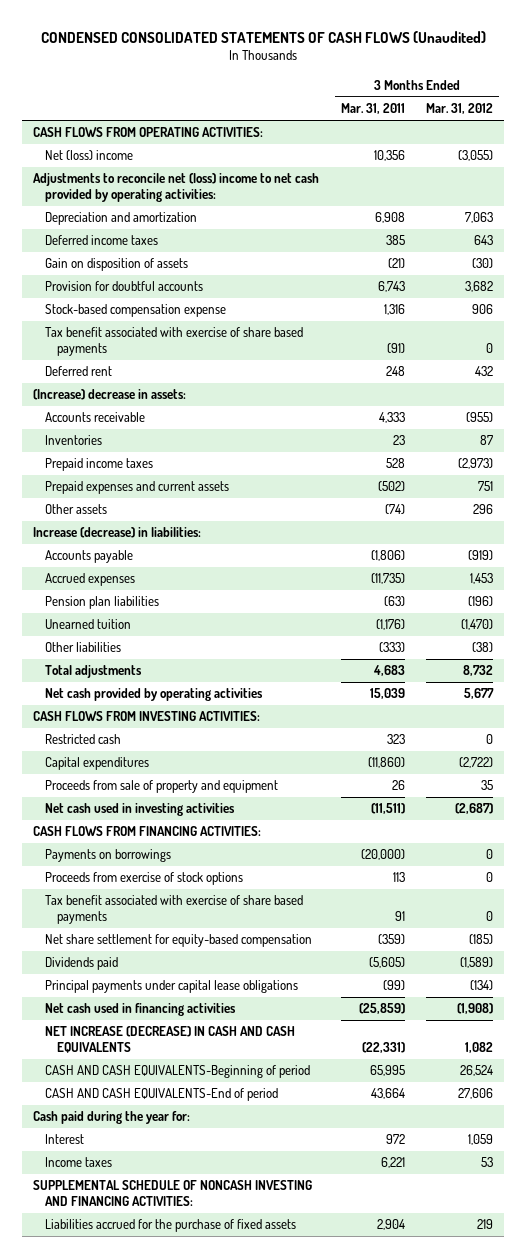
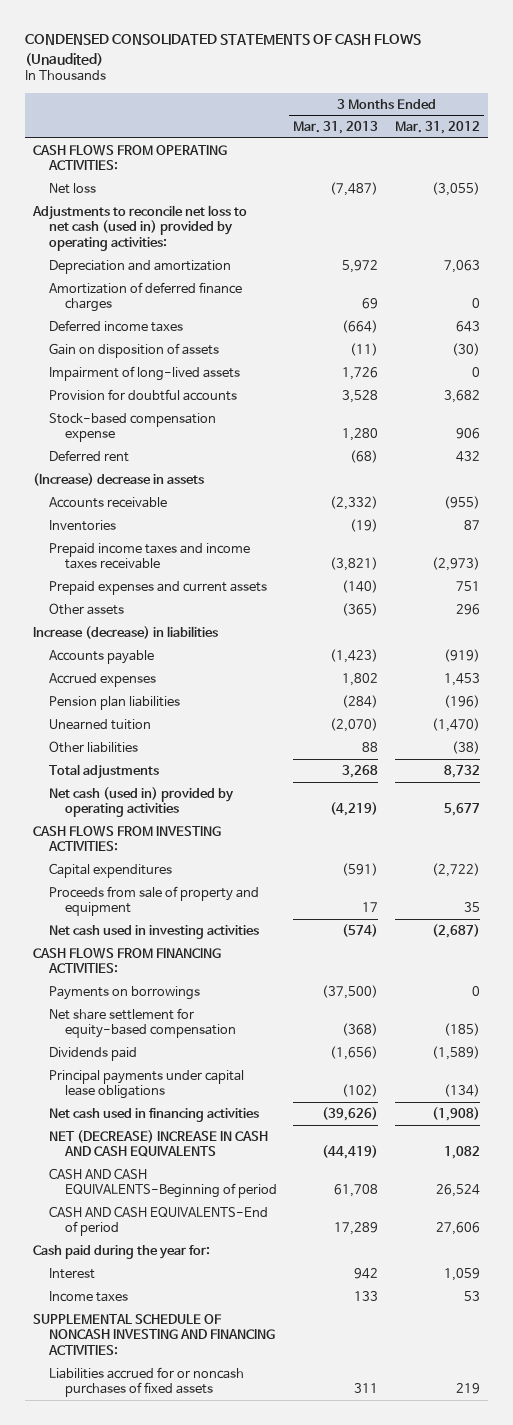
[340,103,405,115] Mar. 31, 2011 -> none
none -> [293,121,379,135] Mar. 31, 2013
[45,150,134,161] Net (loss) income -> [49,182,97,194] Net loss
[33,173,320,203] Adjustments to reconcile net (loss) income to net cash provided by operating activities: -> [32,204,248,251] Adjustments to reconcile net loss to net cash (used in) provided by operating activities:
none -> [49,281,243,313] Amortization of deferred finance charges
none -> [49,365,241,381] Impairment of long-lived assets
[45,327,304,357] Tax benefit associated with exercise of share based payments -> none
[33,389,187,401] (Increase) decrease in assets: -> [33,472,205,486] (Increase) decrease in assets
[45,458,154,472] Prepaid income taxes -> [49,542,251,570] Prepaid income taxes and income taxes receivable
[33,527,202,539] Increase (decrease) in liabilities: -> [33,625,219,639] Increase (decrease) in liabilities
[45,688,264,702] Net cash provided by operating activities -> [49,786,235,818] Net cash (used in) provided by operating activities
[45,734,122,745] Restricted cash -> none
[45,872,244,886] Proceeds from exercise of stock options -> none
[45,895,304,925] Tax benefit associated with exercise of share based payments -> none
[45,1026,296,1054] NET INCREASE (DECREASE) IN CASH AND CASH EQUIVALENTS -> [49,1129,269,1158] NET (DECREASE) INCREASE IN CASH AND CASH EQUIVALENTS
[45,1219,297,1233] Liabilities accrued for the purchase of fixed assets -> [49,1366,245,1398] Liabilities accrued for or noncash purchases of fixed assets

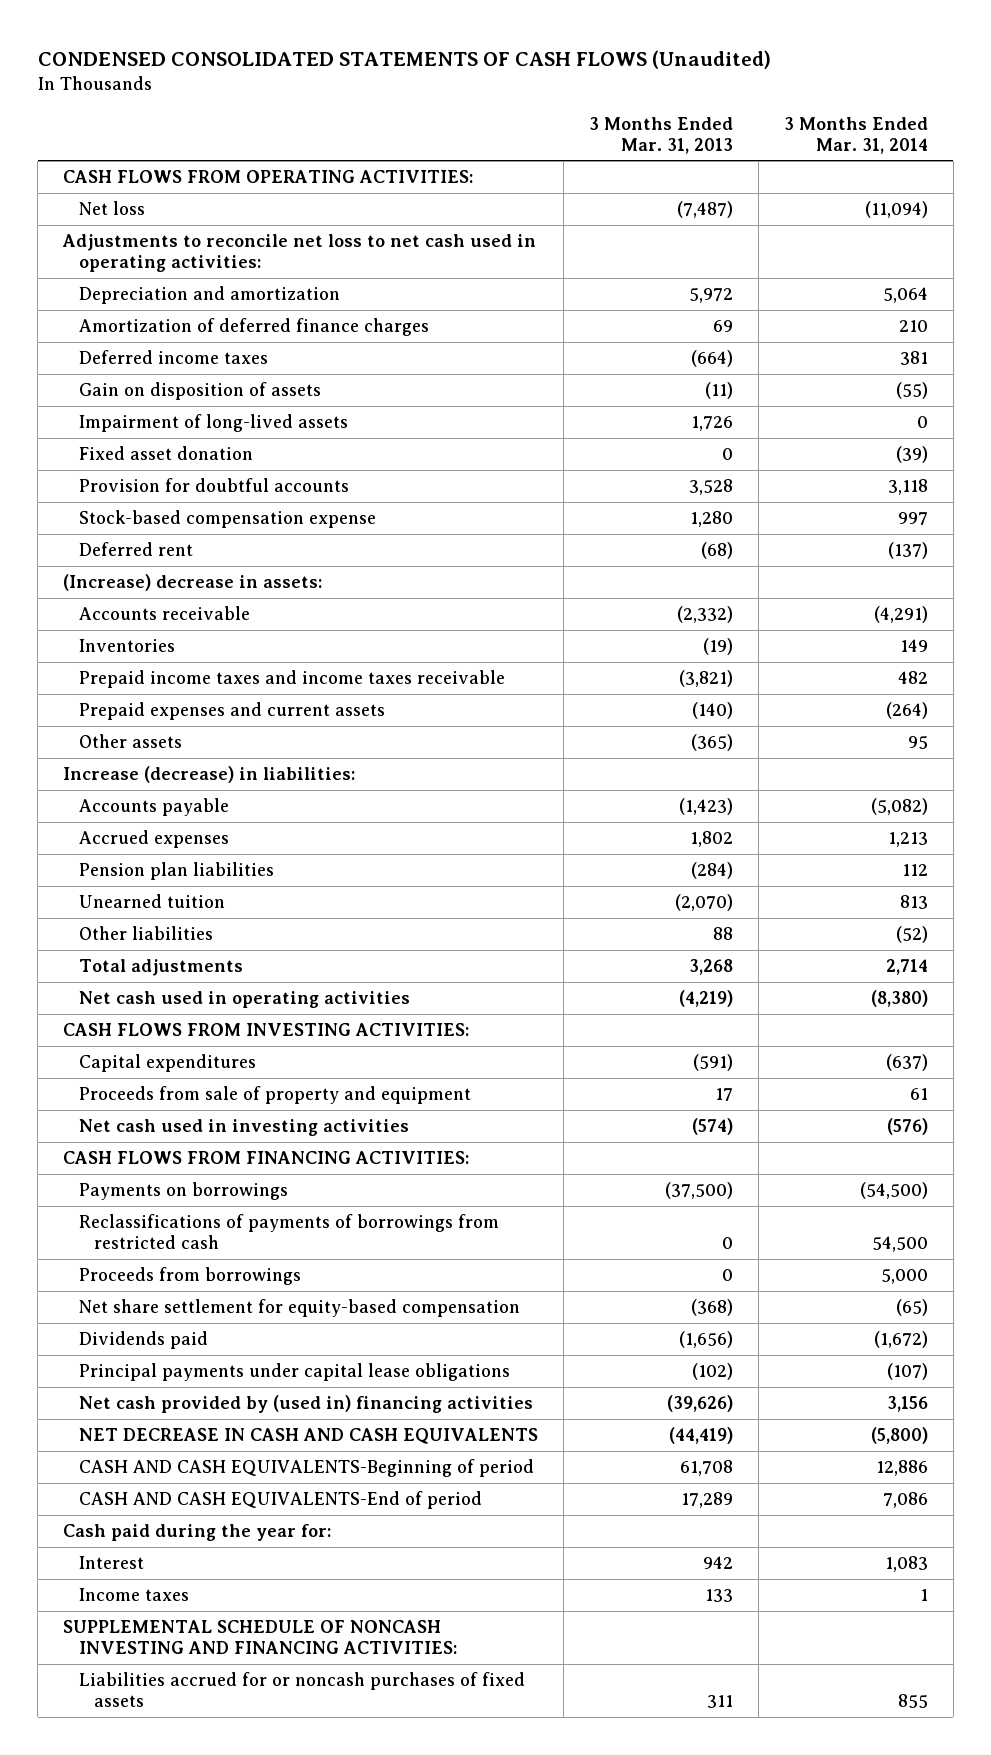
[394,121,480,135] Mar. 31, 2012 -> none
none -> [783,116,928,154] 3 Months Ended Mar. 31, 2014
[32,204,248,251] Adjustments to reconcile net loss to net cash (used in) provided by operating activities: -> [62,234,537,273] Adjustments to reconcile net loss to net cash used in operating activities:
none -> [78,446,253,461] Fixed asset donation
[33,472,205,486] (Increase) decrease in assets -> [63,574,323,592] (Increase) decrease in assets:
[33,625,219,639] Increase (decrease) in liabilities -> [63,766,356,784] Increase (decrease) in liabilities:
[49,786,235,818] Net cash (used in) provided by operating activities -> [78,991,410,1009] Net cash used in operating activities
none -> [78,1214,499,1250] Reclassifications of payments of borrowings from restricted cash
none -> [78,1267,301,1286] Proceeds from borrowings
[49,1107,260,1122] Net cash used in financing activities -> [78,1395,533,1414] Net cash provided by (used in) financing activities
[49,1129,269,1158] NET (DECREASE) INCREASE IN CASH AND CASH EQUIVALENTS -> [78,1428,538,1445] NET DECREASE IN CASH AND CASH EQUIVALENTS

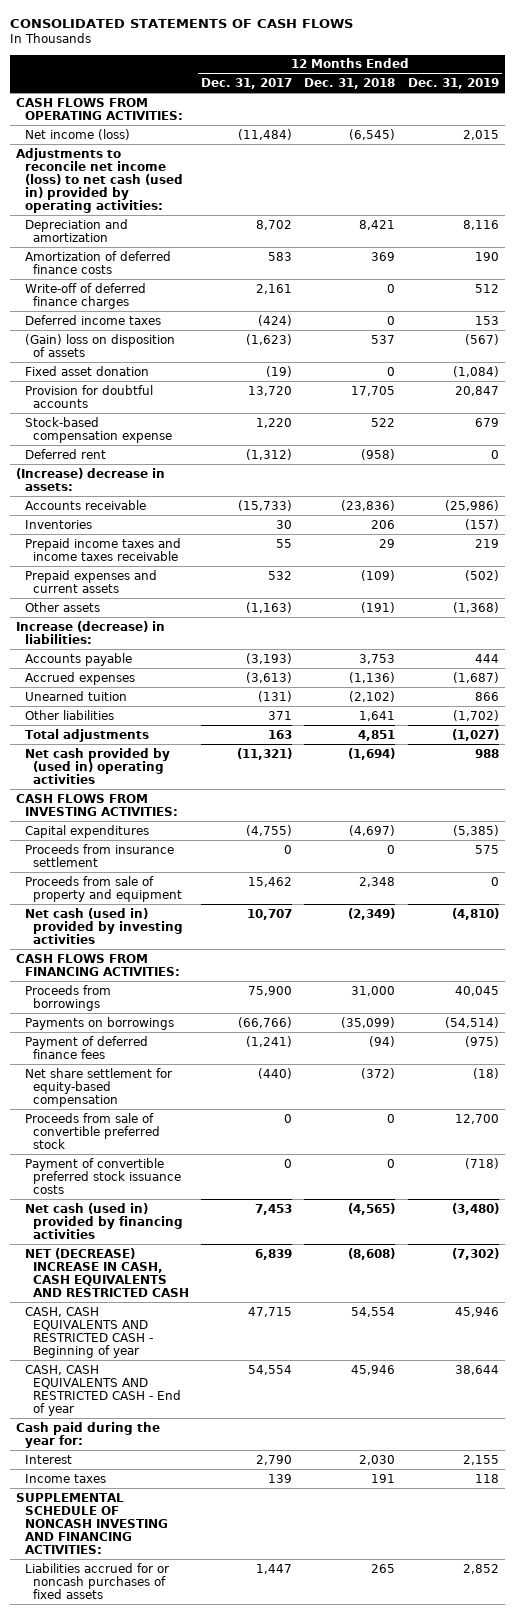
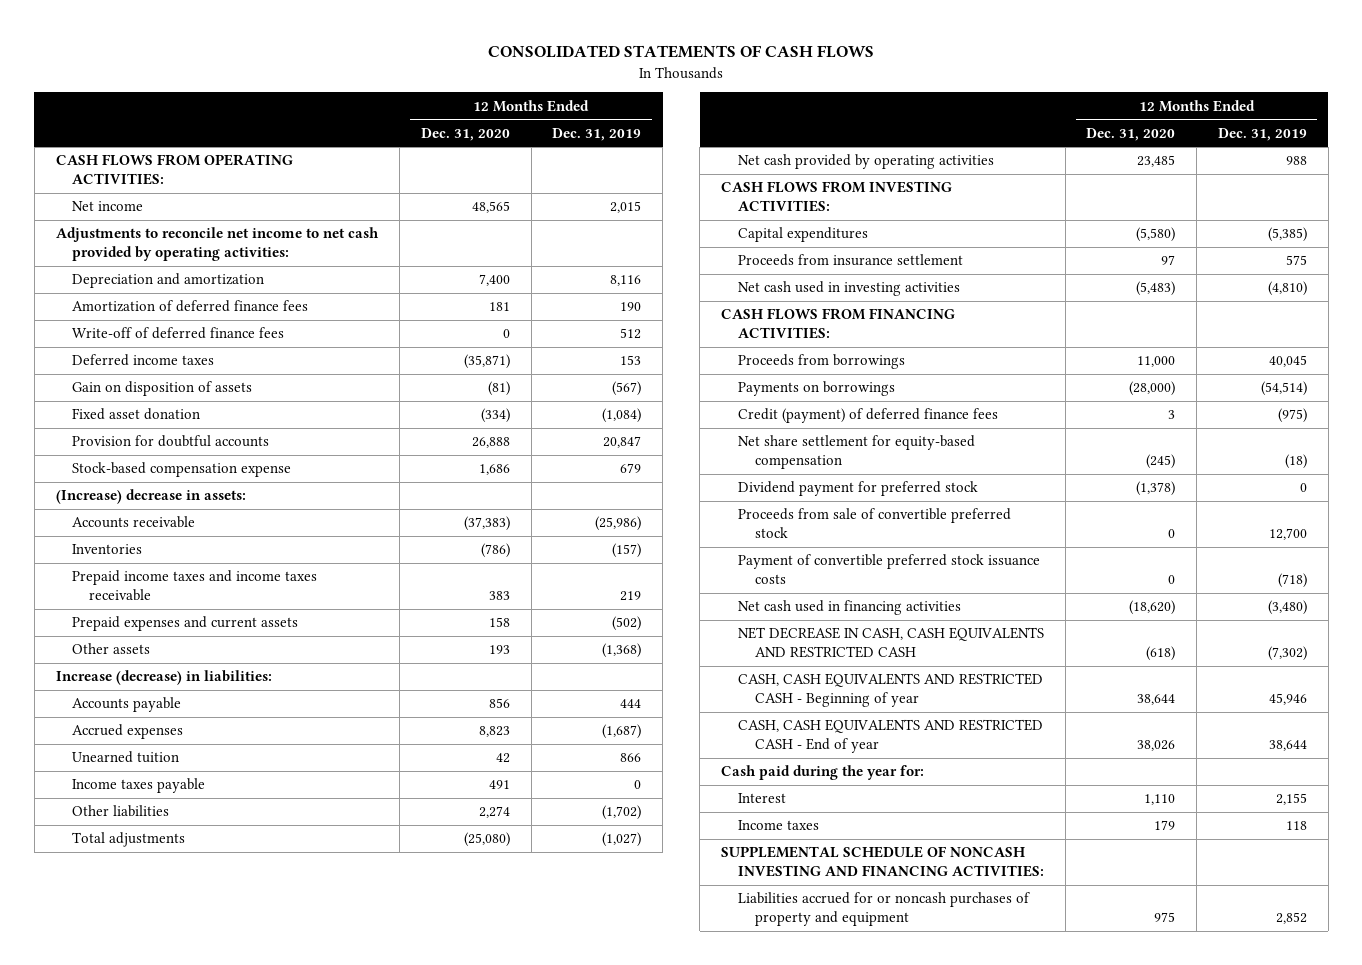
[201,78,293,90] Dec. 31, 2017 -> none
[304,78,396,90] Dec. 31, 2018 -> none
none -> [420,127,510,141] Dec. 31, 2020
[24,128,130,140] Net income (loss) -> [72,201,144,212] Net income
[16,147,183,213] Adjustments to reconcile net income (loss) to net cash (used in) provided by operating activities: -> [55,227,379,261] Adjustments to reconcile net income to net cash provided by operating activities:
[24,250,171,274] Amortization of deferred finance costs -> [72,300,309,313] Amortization of deferred finance fees
[24,282,146,309] Write-off of deferred finance charges -> [72,327,285,340] Write-off of deferred finance fees
[24,333,175,357] (Gain) loss on disposition of assets -> [72,381,253,397] Gain on disposition of assets
[24,448,106,459] Deferred rent -> none
none -> [72,778,206,794] Income taxes payable
[24,747,170,784] Net cash provided by (used in) operating activities -> [737,154,994,170] Net cash provided by operating activities
[24,875,183,902] Proceeds from sale of property and equipment -> none
[24,907,184,944] Net cash (used in) provided by investing activities -> [737,281,960,297] Net cash used in investing activities
[24,1035,148,1059] Payment of deferred finance fees -> [737,408,998,424] Credit (payment) of deferred finance fees
none -> [737,481,978,497] Dividend payment for preferred stock
[24,1202,184,1239] Net cash (used in) provided by financing activities -> [737,600,961,616] Net cash used in financing activities
[24,1247,190,1297] NET (DECREASE) INCREASE IN CASH, CASH EQUIVALENTS AND RESTRICTED CASH -> [737,627,1044,658] NET DECREASE IN CASH, CASH EQUIVALENTS AND RESTRICTED CASH
[24,1562,169,1599] Liabilities accrued for or noncash purchases of fixed assets -> [737,892,1030,926] Liabilities accrued for or noncash purchases of property and equipment

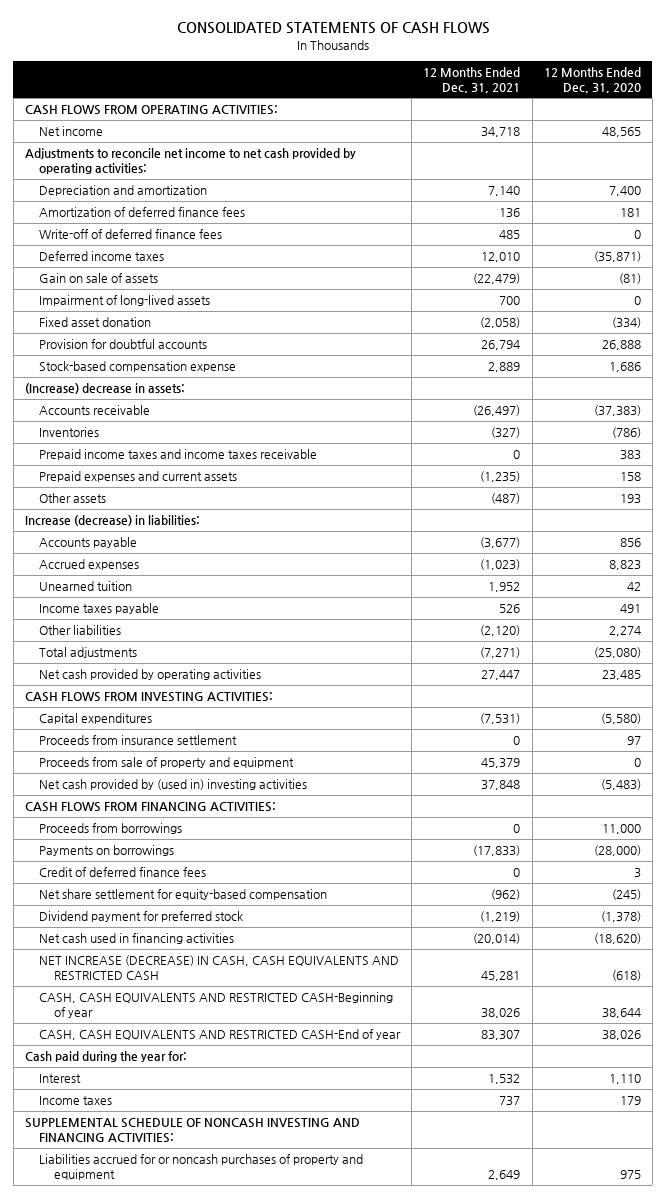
[552,127,642,141] Dec. 31, 2019 -> none
none -> [423,67,521,93] 12 Months Ended Dec. 31, 2021
[72,381,253,397] Gain on disposition of assets -> [39,273,159,284] Gain on sale of assets
none -> [39,295,211,307] Impairment of long-lived assets
none -> [39,757,295,769] Proceeds from sale of property and equipment
[737,281,960,297] Net cash used in investing activities -> [39,779,308,791] Net cash provided by (used in) investing activities
[737,408,998,424] Credit (payment) of deferred finance fees -> [39,867,207,878] Credit of deferred finance fees
[737,508,1011,538] Proceeds from sale of convertible preferred stock -> none
[737,554,1040,584] Payment of convertible preferred stock issuance costs -> none
[737,627,1044,658] NET DECREASE IN CASH, CASH EQUIVALENTS AND RESTRICTED CASH -> [39,955,400,980] NET INCREASE (DECREASE) IN CASH, CASH EQUIVALENTS AND RESTRICTED CASH
[737,673,1043,707] CASH, CASH EQUIVALENTS AND RESTRICTED CASH - Beginning of year -> [39,992,394,1018] CASH, CASH EQUIVALENTS AND RESTRICTED CASH-Beginning of year
[737,719,1043,753] CASH, CASH EQUIVALENTS AND RESTRICTED CASH - End of year -> [39,1029,402,1041] CASH, CASH EQUIVALENTS AND RESTRICTED CASH-End of year

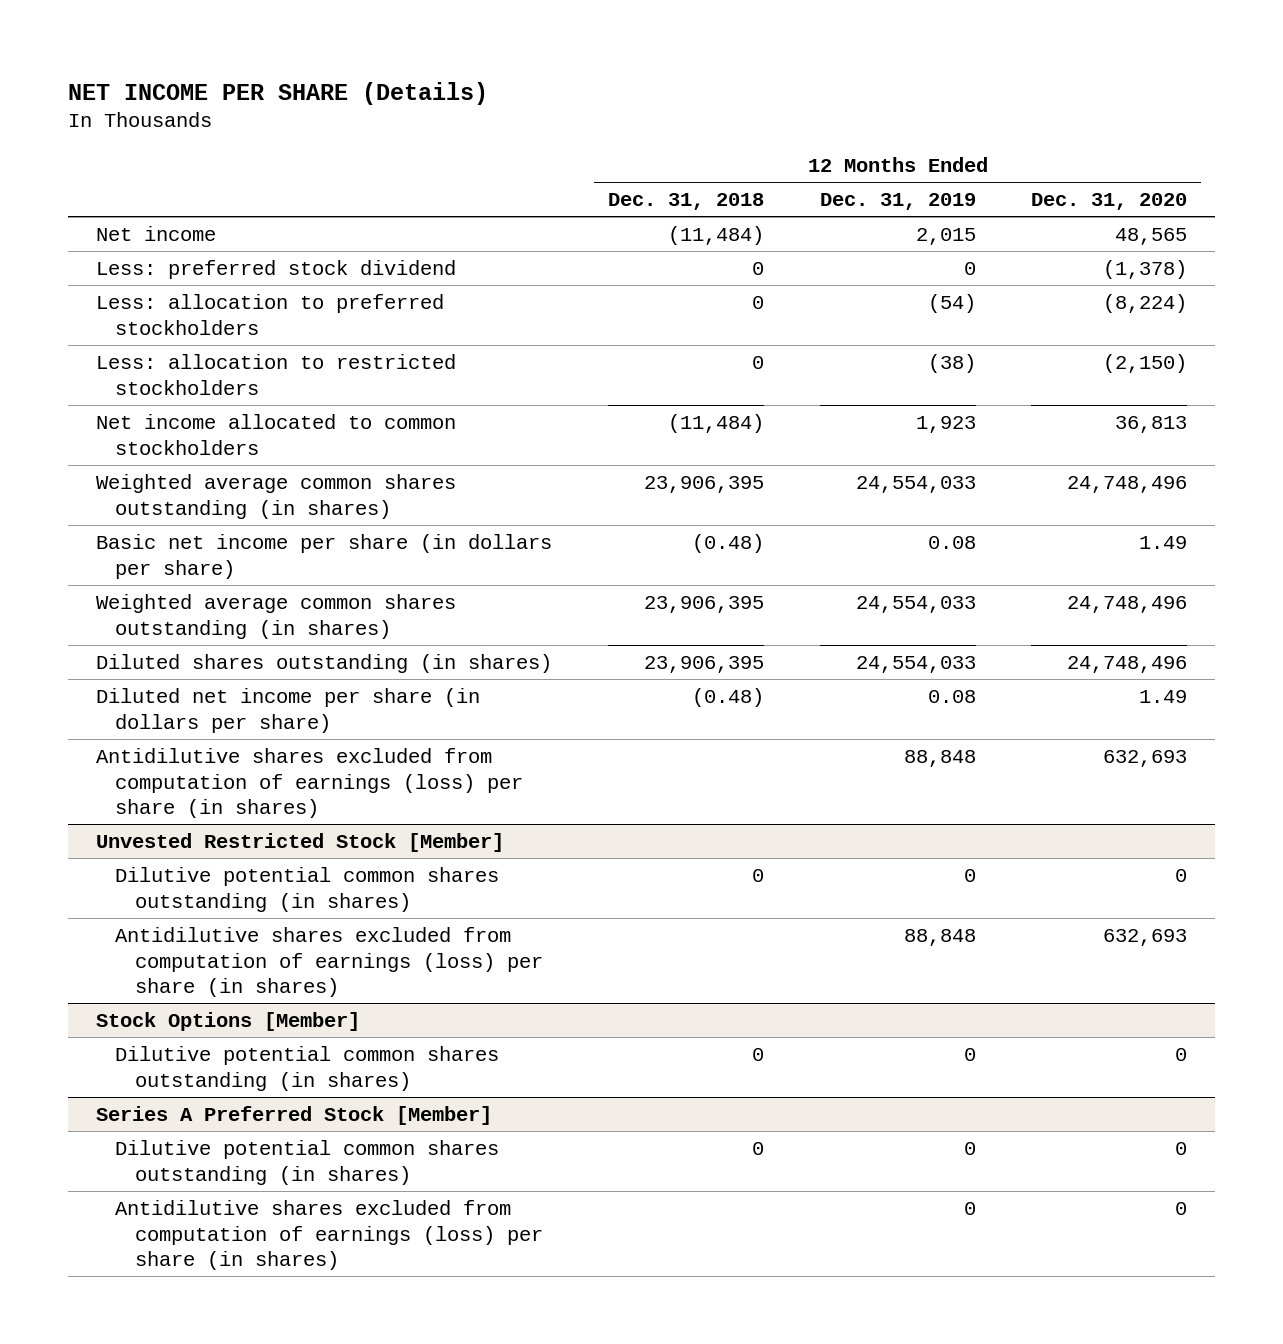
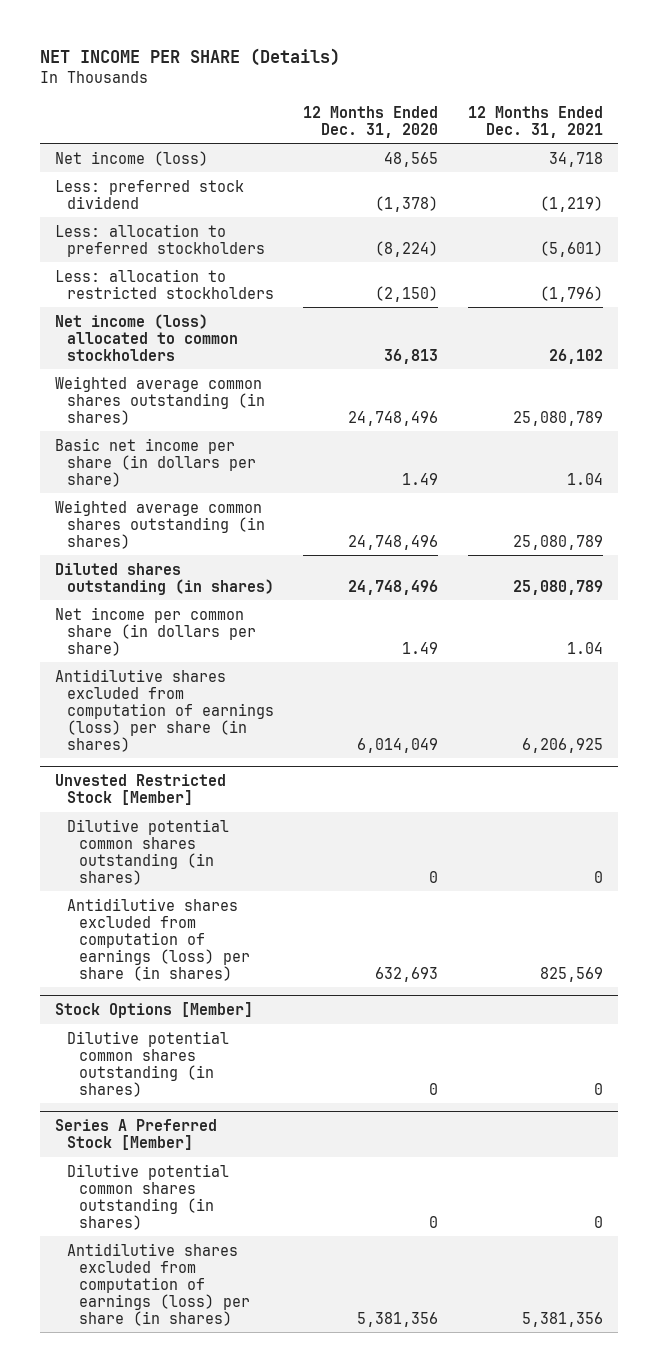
[607,192,764,210] Dec. 31, 2018 -> none
[819,192,976,210] Dec. 31, 2019 -> none
none -> [467,105,603,138] 12 Months Ended Dec. 31, 2021
[95,225,216,241] Net income -> [55,150,209,166] Net income (loss)
[95,413,456,455] Net income allocated to common stockholders -> [55,313,238,361] Net income (loss) allocated to common stockholders
[95,687,480,733] Diluted net income per share (in dollars per share) -> [55,606,256,656] Net income per common share (in dollars per share)
[1103,749,1188,767] 632,693 -> [357,737,439,753] 6,014,049
[1175,1201,1188,1215] 0 -> [357,1311,439,1327] 5,381,356

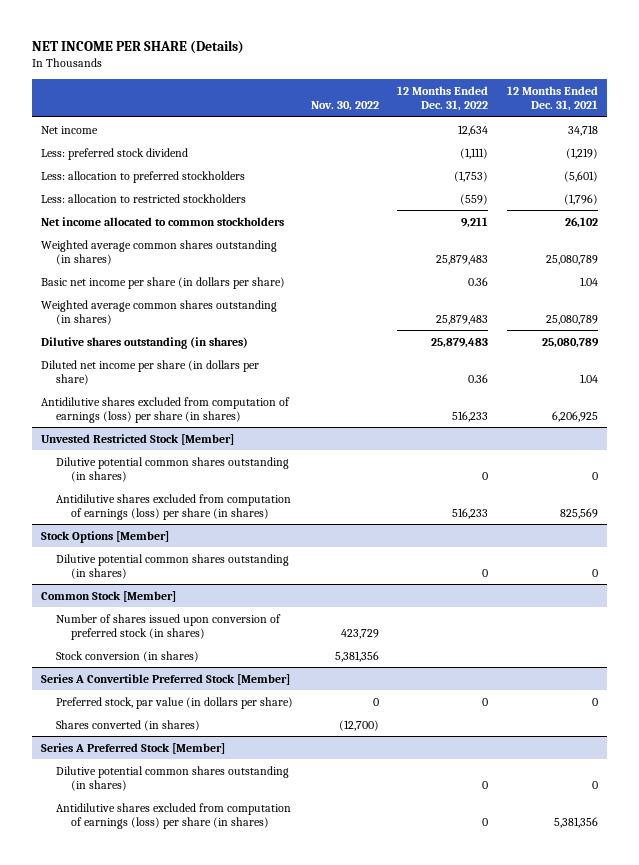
[303,105,439,138] 12 Months Ended Dec. 31, 2020 -> none
none -> [311,101,380,112] Nov. 30, 2022
none -> [397,86,489,112] 12 Months Ended Dec. 31, 2022
[55,150,209,166] Net income (loss) -> [40,125,98,134] Net income
[55,313,238,361] Net income (loss) allocated to common stockholders -> [40,216,284,226] Net income allocated to common stockholders
[55,562,274,595] Diluted shares outstanding (in shares) -> [40,336,248,349] Dilutive shares outstanding (in shares)
[55,606,256,656] Net income per common share (in dollars per share) -> [40,359,259,386] Diluted net income per share (in dollars per share)
none -> [40,590,176,602] Common Stock [Member]
none -> [55,613,281,641] Number of shares issued upon conversion of preferred stock (in shares)
none -> [55,650,199,662] Stock conversion (in shares)
none -> [40,673,290,685] Series A Convertible Preferred Stock [Member]
none -> [55,696,293,709] Preferred stock, par value (in dollars per share)
none -> [55,719,200,731] Shares converted (in shares)

